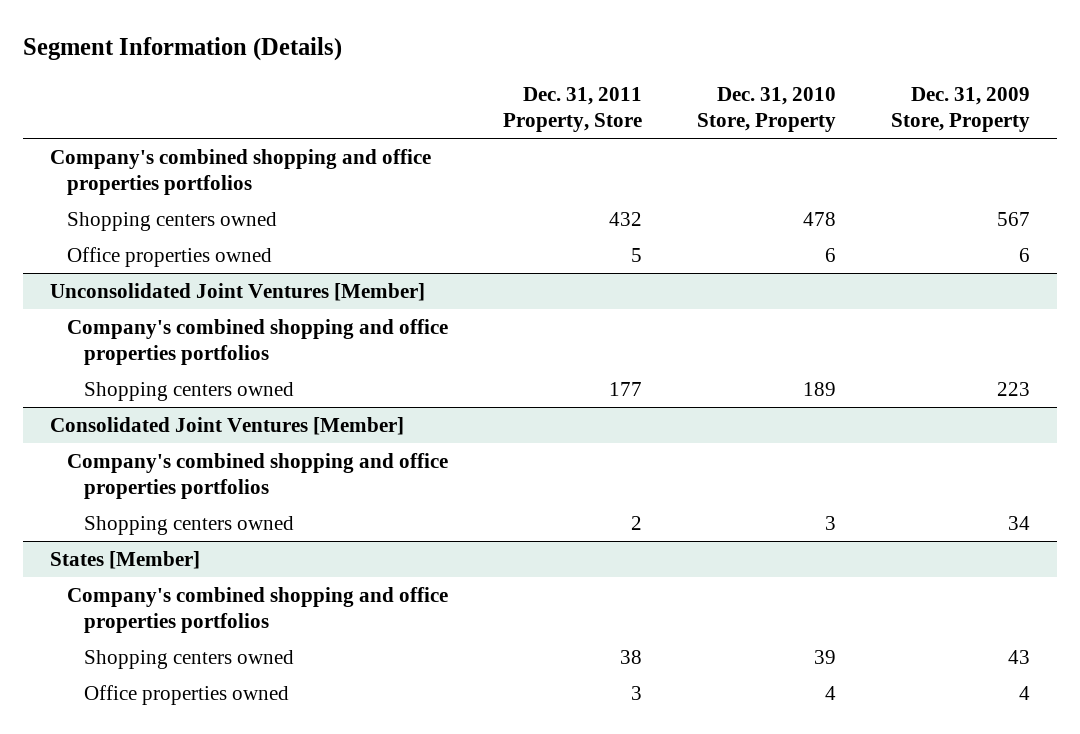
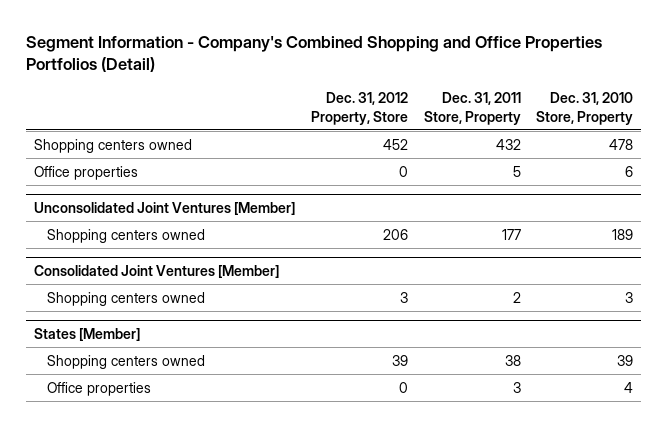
[22,37,342,62] Segment Information (Details) -> [26,36,603,73] Segment Information - Company's Combined Shopping and Office Properties Portfolios (Detail)
[502,87,642,132] Dec. 31, 2011 Property, Store -> none
[890,87,1030,132] Dec. 31, 2009 Store, Property -> none
none -> [310,92,408,125] Dec. 31, 2012 Property, Store
none -> [423,92,521,125] Dec. 31, 2011 Store, Property
[50,148,432,195] Company's combined shopping and office properties portfolios -> none
[67,246,273,267] Office properties owned -> [34,165,139,180] Office properties
[67,318,449,365] Company's combined shopping and office properties portfolios -> none
[67,452,449,499] Company's combined shopping and office properties portfolios -> none
[67,586,449,633] Company's combined shopping and office properties portfolios -> none
[83,684,289,705] Office properties owned -> [47,381,152,396] Office properties

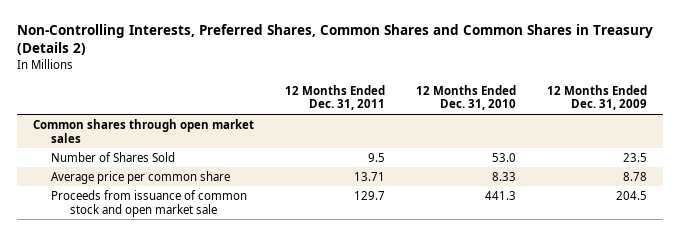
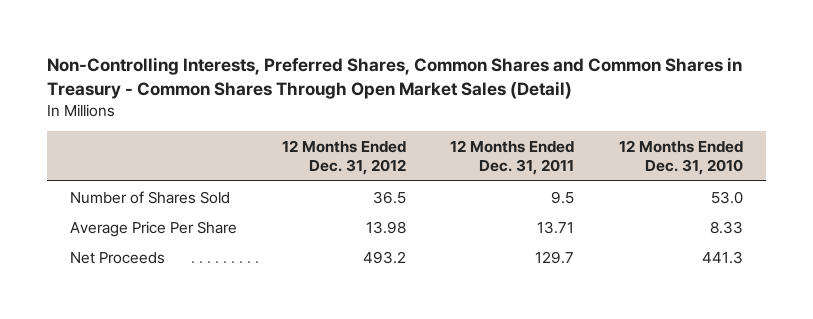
[17,24,654,56] Non-Controlling Interests, Preferred Shares, Common Shares and Common Shares in Treasury (Details 2) -> [47,57,743,100] Non-Controlling Interests, Preferred Shares, Common Shares and Common Shares in Treasury - Common Shares Through Open Market Sales (Detail)
[547,84,648,111] 12 Months Ended Dec. 31, 2009 -> none
none -> [281,139,406,176] 12 Months Ended Dec. 31, 2012
[32,118,254,143] Common shares through open market sales -> none
[51,170,231,184] Average price per common share -> [69,220,237,237] Average Price Per Share
[51,189,248,217] Proceeds from issuance of common stock and open market sale -> [69,251,165,264] Net Proceeds

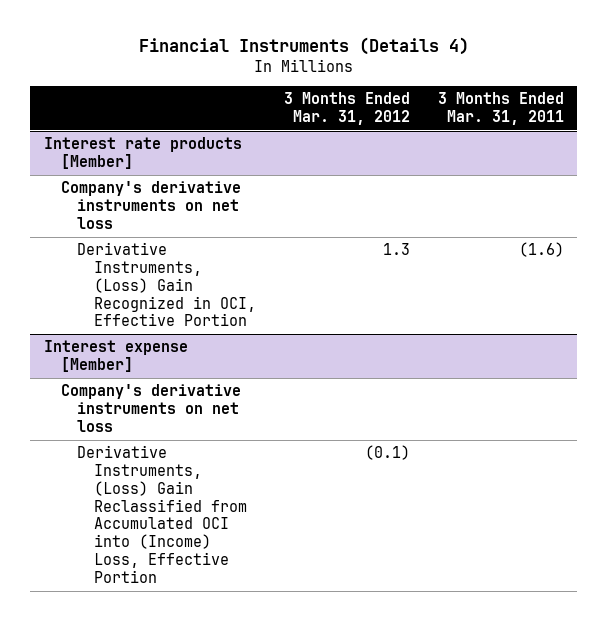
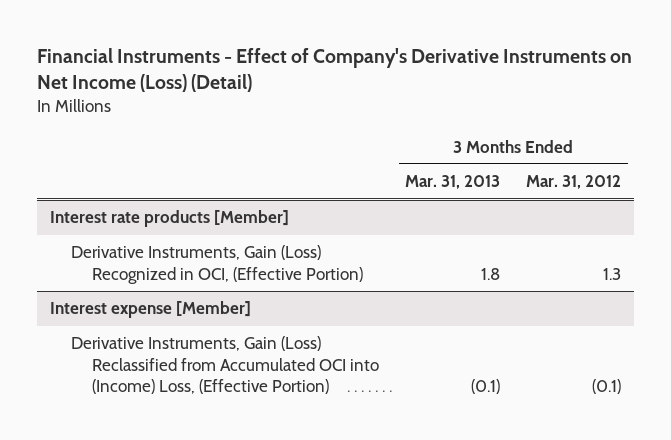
[138,37,469,56] Financial Instruments (Details 4) -> [36,48,632,93] Financial Instruments - Effect of Company's Derivative Instruments on Net Income (Loss) (Detail)
[437,92,564,126] 3 Months Ended Mar. 31, 2011 -> none
none -> [405,175,501,190] Mar. 31, 2013
[60,181,241,229] Company's derivative instruments on net loss -> none
[77,242,257,327] Derivative Instruments, (Loss) Gain Recognized in OCI, Effective Portion -> [71,245,364,284] Derivative Instruments, Gain (Loss) Recognized in OCI, (Effective Portion)
[60,384,241,432] Company's derivative instruments on net loss -> none
[77,445,248,583] Derivative Instruments, (Loss) Gain Reclassified from Accumulated OCI into (Income) Loss, Effective Portion -> [71,336,380,394] Derivative Instruments, Gain (Loss) Reclassified from Accumulated OCI into (Income) Loss, (Effective Portion)

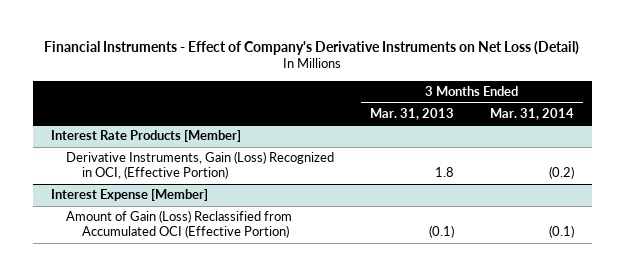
[36,48,632,93] Financial Instruments - Effect of Company's Derivative Instruments on Net Income (Loss) (Detail) -> [44,40,580,55] Financial Instruments - Effect of Company's Derivative Instruments on Net Loss (Detail)
[526,175,622,190] Mar. 31, 2012 -> none
none -> [489,107,574,120] Mar. 31, 2014
[49,210,289,228] Interest rate products [Member] -> [50,130,241,143] Interest Rate Products [Member]
[49,301,251,319] Interest expense [Member] -> [50,189,208,202] Interest Expense [Member]
[71,336,380,394] Derivative Instruments, Gain (Loss) Reclassified from Accumulated OCI into (Income) Loss, (Effective Portion) -> [66,210,293,239] Amount of Gain (Loss) Reclassified from Accumulated OCI (Effective Portion)

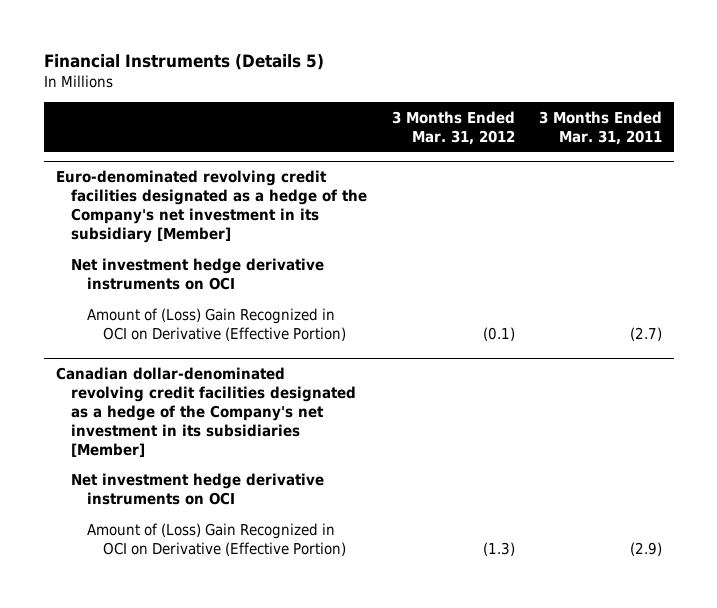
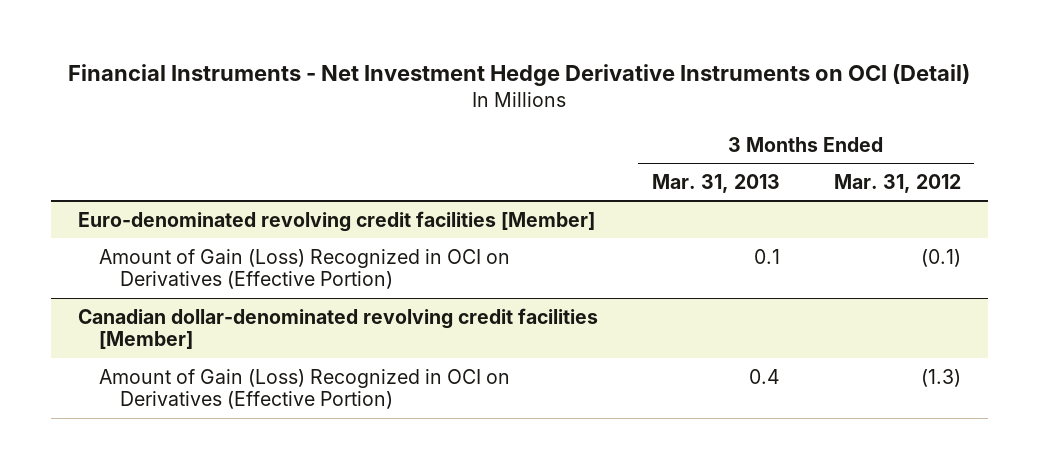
[43,53,324,70] Financial Instruments (Details 5) -> [68,63,971,86] Financial Instruments - Net Investment Hedge Derivative Instruments on OCI (Detail)
[538,110,662,145] 3 Months Ended Mar. 31, 2011 -> none
none -> [651,173,780,193] Mar. 31, 2013
[55,170,368,243] Euro-denominated revolving credit facilities designated as a hedge of the Company's net investment in its subsidiary [Member] -> none
[71,257,325,290] Net investment hedge derivative instruments on OCI -> none
[55,367,357,457] Canadian dollar-denominated revolving credit facilities designated as a hedge of the Company's net investment in its subsidiaries [Member] -> none
[71,472,325,505] Net investment hedge derivative instruments on OCI -> none
none -> [77,210,595,232] Euro-denominated revolving credit facilities [Member]
[86,307,346,341] Amount of (Loss) Gain Recognized in OCI on Derivative (Effective Portion) -> [98,248,510,290] Amount of Gain (Loss) Recognized in OCI on Derivatives (Effective Portion)
none -> [77,307,598,350] Canadian dollar-denominated revolving credit facilities [Member]
[86,522,346,556] Amount of (Loss) Gain Recognized in OCI on Derivative (Effective Portion) -> [98,368,510,410] Amount of Gain (Loss) Recognized in OCI on Derivatives (Effective Portion)

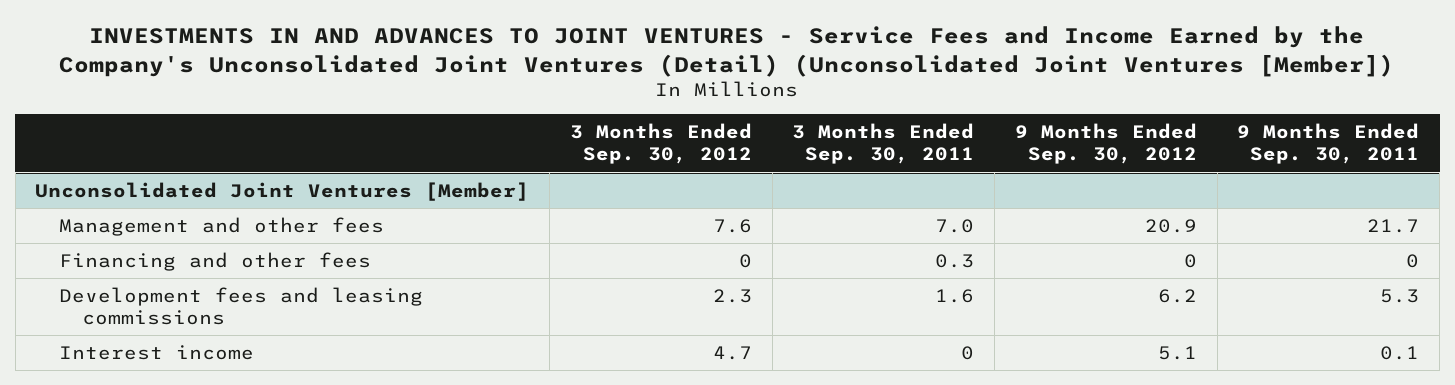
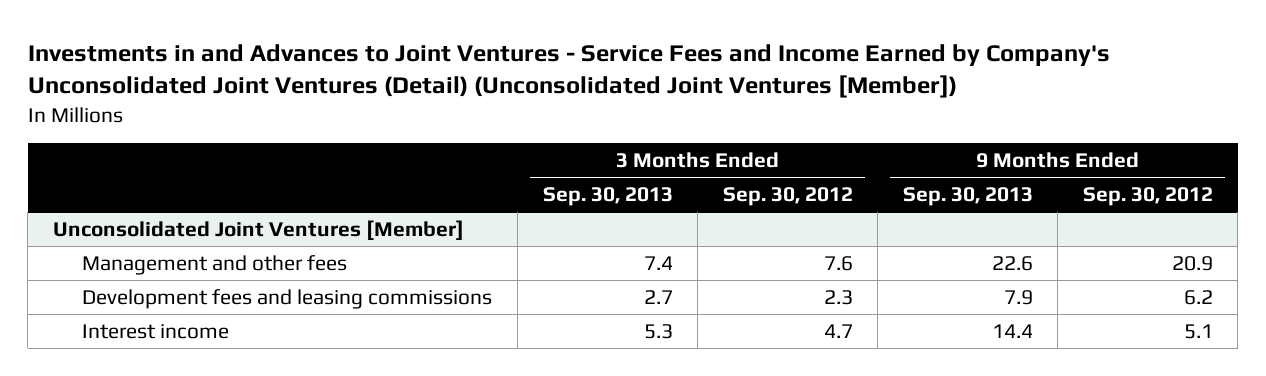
[59,26,1395,77] INVESTMENTS IN AND ADVANCES TO JOINT VENTURES - Service Fees and Income Earned by the Company's Unconsolidated Joint Ventures (Detail) (Unconsolidated Joint Ventures [Member]) -> [27,43,1110,99] Investments in and Advances to Joint Ventures - Service Fees and Income Earned by Company's Unconsolidated Joint Ventures (Detail) (Unconsolidated Joint Ventures [Member])
[792,123,975,165] 3 Months Ended Sep. 30, 2011 -> none
[1237,123,1420,165] 9 Months Ended Sep. 30, 2011 -> none
none -> [542,186,673,206] Sep. 30, 2013
none -> [902,186,1033,206] Sep. 30, 2013
[58,251,371,271] Financing and other fees -> none

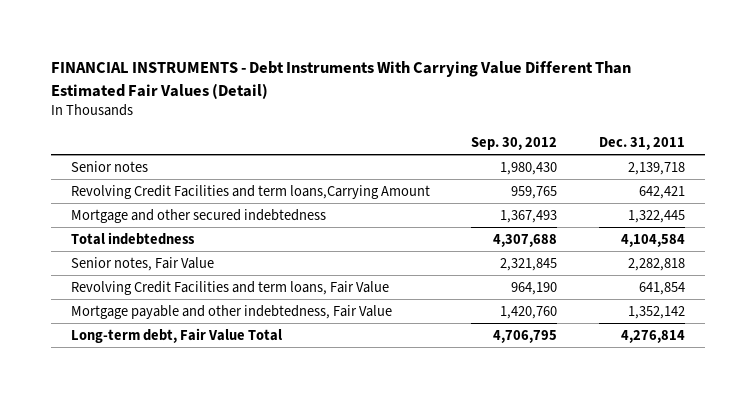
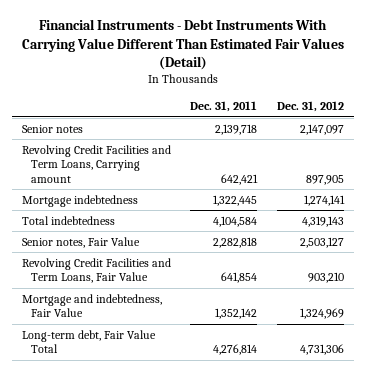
[50,61,631,99] FINANCIAL INSTRUMENTS - Debt Instruments With Carrying Value Different Than Estimated Fair Values (Detail) -> [21,19,344,71] Financial Instruments - Debt Instruments With Carrying Value Different Than Estimated Fair Values (Detail)
[471,136,558,150] Sep. 30, 2012 -> none
none -> [276,101,344,113] Dec. 31, 2012
[71,185,431,200] Revolving Credit Facilities and term loans,Carrying Amount -> [21,144,171,183] Revolving Credit Facilities and Term Loans, Carrying amount
[71,209,327,224] Mortgage and other secured indebtedness -> [21,194,138,207] Mortgage indebtedness
[71,281,390,296] Revolving Credit Facilities and term loans, Fair Value -> [21,257,171,284] Revolving Credit Facilities and Term Loans, Fair Value
[71,305,393,320] Mortgage payable and other indebtedness, Fair Value -> [21,293,162,318] Mortgage and indebtedness, Fair Value

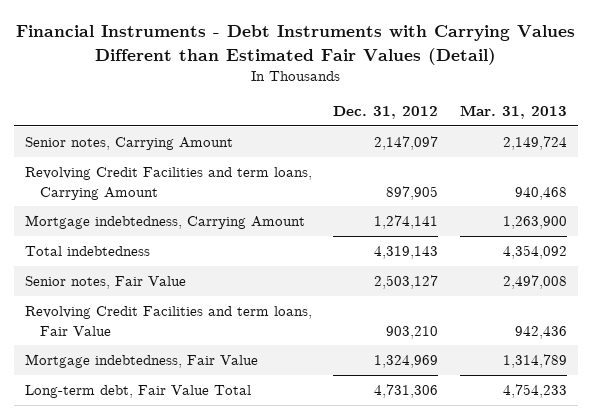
[21,19,344,71] Financial Instruments - Debt Instruments With Carrying Value Different Than Estimated Fair Values (Detail) -> [15,25,575,65] Financial Instruments - Debt Instruments with Carrying Values Different than Estimated Fair Values (Detail)
[190,101,258,113] Dec. 31, 2011 -> none
none -> [459,104,567,119] Mar. 31, 2013
[21,124,83,133] Senior notes -> [24,137,233,151] Senior notes, Carrying Amount
[21,144,171,183] Revolving Credit Facilities and Term Loans, Carrying amount -> [24,167,312,200] Revolving Credit Facilities and term loans, Carrying Amount
[21,194,138,207] Mortgage indebtedness -> [24,215,305,230] Mortgage indebtedness, Carrying Amount
[21,257,171,284] Revolving Credit Facilities and Term Loans, Fair Value -> [24,306,312,336] Revolving Credit Facilities and term loans, Fair Value
[21,293,162,318] Mortgage and indebtedness, Fair Value -> [24,354,258,369] Mortgage indebtedness, Fair Value

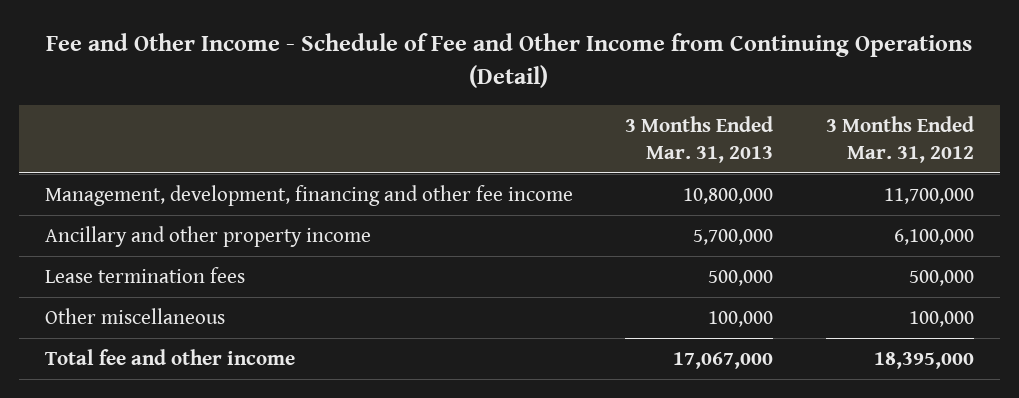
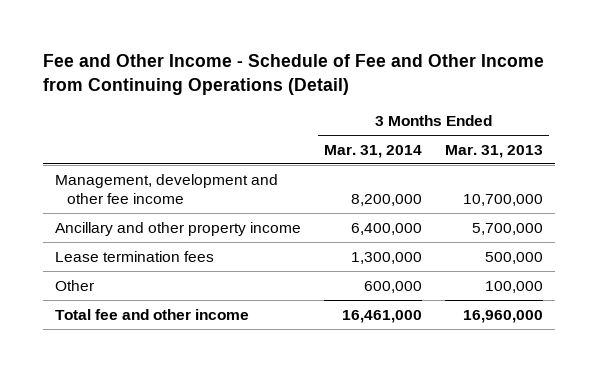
[825,115,974,163] 3 Months Ended Mar. 31, 2012 -> none
none -> [324,144,423,158] Mar. 31, 2014
[44,185,573,207] Management, development, financing and other fee income -> [54,173,278,204] Management, development and other fee income
[683,188,774,205] 10,800,000 -> [463,193,544,206] 10,700,000
[44,308,225,325] Other miscellaneous -> [54,279,94,291] Other
[673,352,774,370] 17,067,000 -> [463,309,544,323] 16,960,000

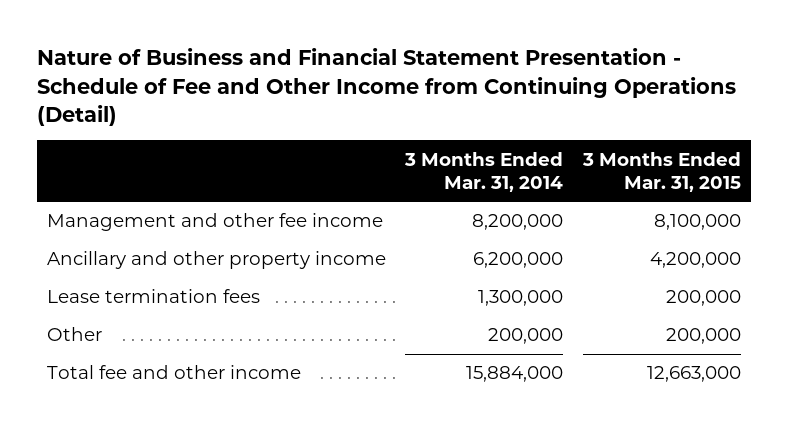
[43,54,545,96] Fee and Other Income - Schedule of Fee and Other Income from Continuing Operations (Detail) -> [36,48,736,127] Nature of Business and Financial Statement Presentation - Schedule of Fee and Other Income from Continuing Operations (Detail)
[445,144,544,158] Mar. 31, 2013 -> none
none -> [582,151,742,193] 3 Months Ended Mar. 31, 2015
[54,173,278,204] Management, development and other fee income -> [46,213,383,232] Management and other fee income
[351,222,423,235] 6,400,000 -> [473,252,564,269] 6,200,000
[364,280,423,293] 600,000 -> [488,328,564,345] 200,000
[342,309,423,323] 16,461,000 -> [466,366,564,383] 15,884,000

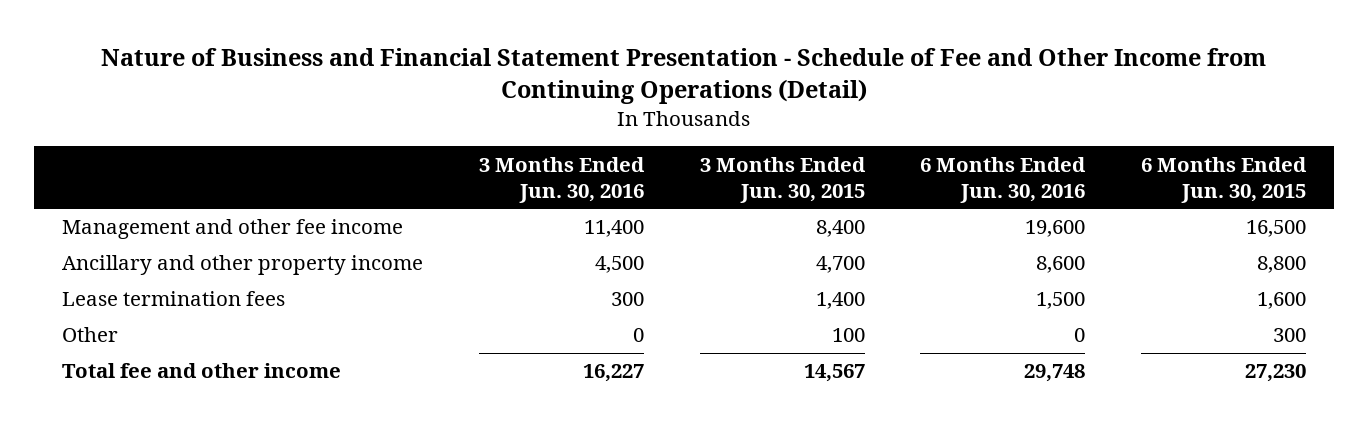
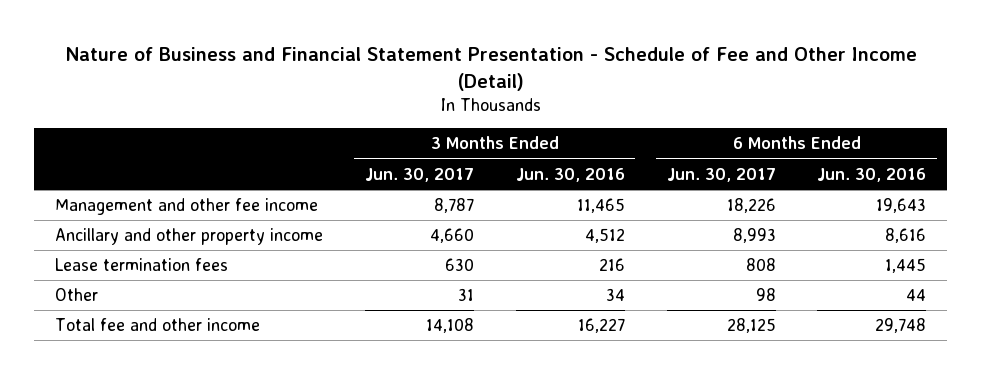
[101,48,1267,105] Nature of Business and Financial Statement Presentation - Schedule of Fee and Other Income from Continuing Operations (Detail) -> [64,46,917,91] Nature of Business and Financial Statement Presentation - Schedule of Fee and Other Income (Detail)
[699,156,866,204] 3 Months Ended Jun. 30, 2015 -> none
[1140,156,1307,204] 6 Months Ended Jun. 30, 2015 -> none
none -> [364,167,474,182] Jun. 30, 2017
none -> [666,167,776,182] Jun. 30, 2017
[583,220,644,238] 11,400 -> [576,198,625,214] 11,465
[1025,220,1086,238] 19,600 -> [876,198,927,214] 19,643
[594,256,644,274] 4,500 -> [584,228,625,244] 4,512
[1036,256,1086,274] 8,600 -> [885,228,927,244] 8,616
[610,292,644,307] 300 -> [598,258,625,272] 216
[1036,292,1086,310] 1,500 -> [885,258,927,274] 1,445
[632,328,644,343] 0 -> [605,288,625,302] 34
[1074,328,1086,343] 0 -> [906,289,927,302] 44

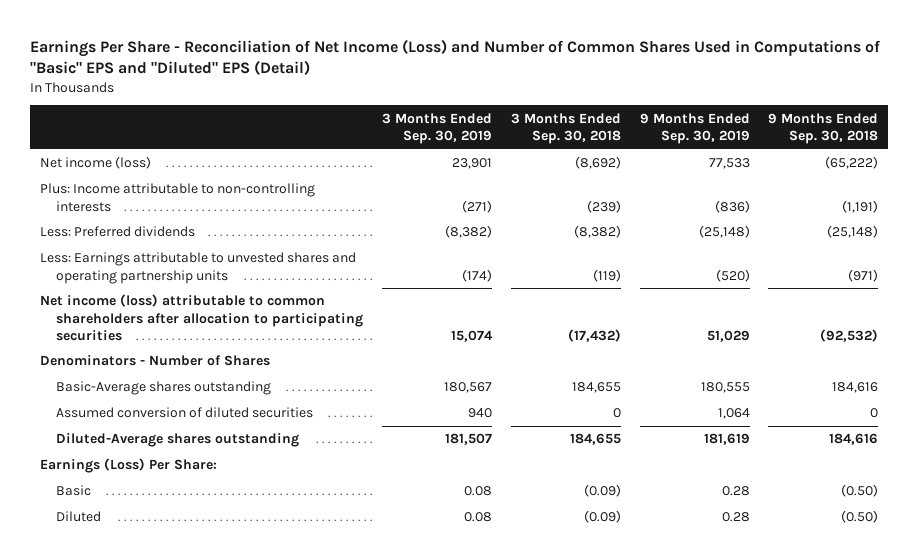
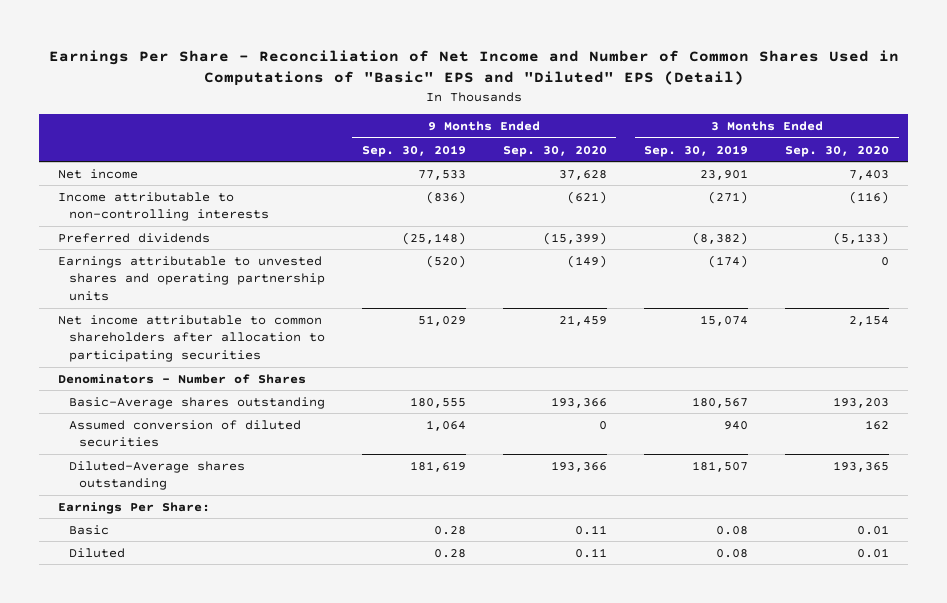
[30,38,881,76] Earnings Per Share - Reconciliation of Net Income (Loss) and Number of Common Shares Used in Computations of "Basic" EPS and "Diluted" EPS (Detail) -> [48,49,899,87] Earnings Per Share - Reconciliation of Net Income and Number of Common Shares Used in Computations of "Basic" EPS and "Diluted" EPS (Detail)
[510,112,621,145] 3 Months Ended Sep. 30, 2018 -> none
[768,112,879,145] 9 Months Ended Sep. 30, 2018 -> none
none -> [502,145,607,157] Sep. 30, 2020
none -> [785,145,890,157] Sep. 30, 2020
[39,156,151,170] Net income (loss) -> [58,168,139,179] Net income
[39,183,315,212] Plus: Income attributable to non-controlling interests -> [58,191,269,222] Income attributable to non-controlling interests
[39,226,195,238] Less: Preferred dividends -> [58,232,211,243] Preferred dividends
[39,252,356,284] Less: Earnings attributable to unvested shares and operating partnership units -> [58,255,325,301] Earnings attributable to unvested shares and operating partnership units
[39,294,364,341] Net income (loss) attributable to common shareholders after allocation to participating securities -> [58,314,325,362] Net income attributable to common shareholders after allocation to participating securities
[39,458,217,474] Earnings (Loss) Per Share: -> [58,501,211,514] Earnings Per Share:

